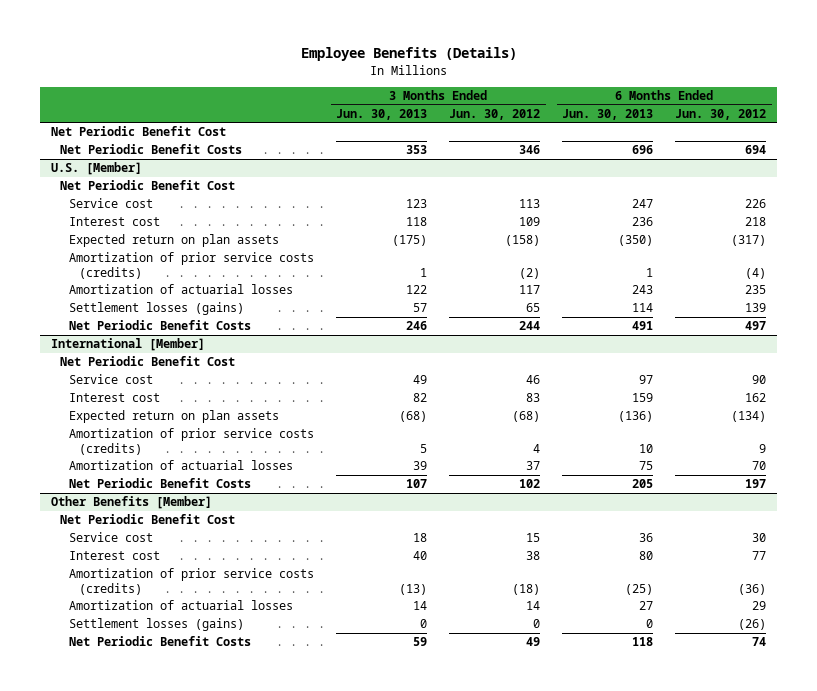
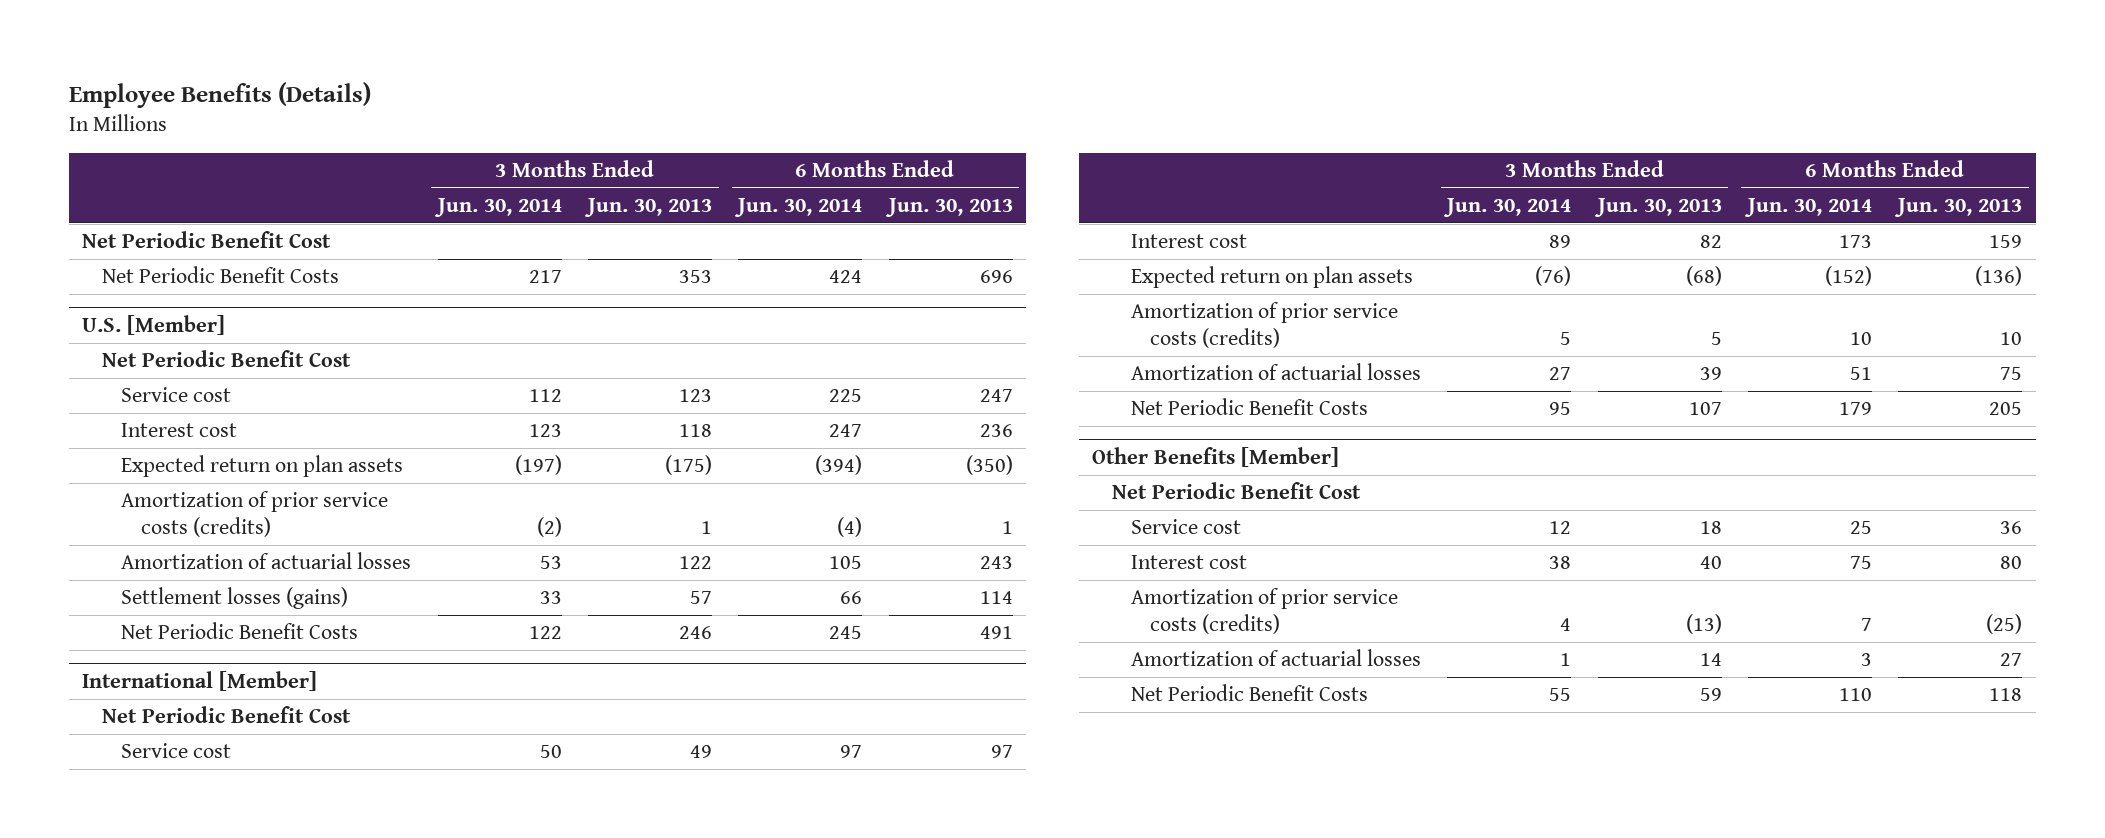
[449,108,541,120] Jun. 30, 2012 -> none
[675,108,767,120] Jun. 30, 2012 -> none
none -> [433,197,562,217] Jun. 30, 2014
none -> [734,197,863,217] Jun. 30, 2014
[69,618,245,632] Settlement losses (gains) -> none

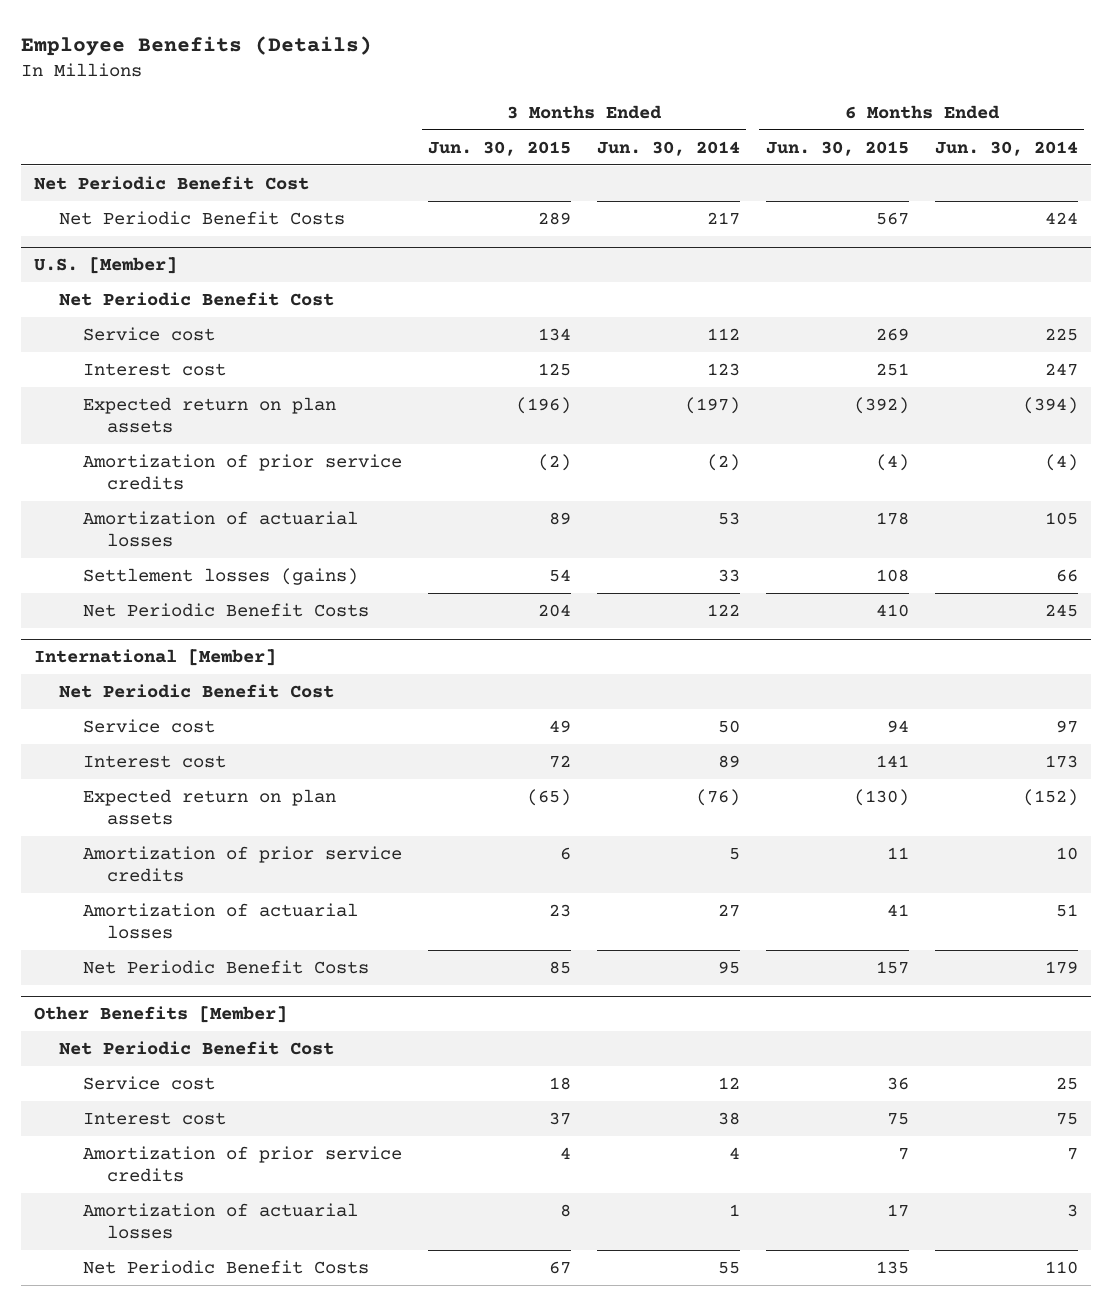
[583,197,712,217] Jun. 30, 2013 -> none
[884,197,1013,217] Jun. 30, 2013 -> none
none -> [428,140,572,156] Jun. 30, 2015
none -> [765,140,909,156] Jun. 30, 2015
[121,491,389,537] Amortization of prior service costs (credits) -> [83,454,403,491] Amortization of prior service credits
[1131,302,1399,348] Amortization of prior service costs (credits) -> [83,846,403,883] Amortization of prior service credits
[1131,588,1399,634] Amortization of prior service costs (credits) -> [83,1146,403,1183] Amortization of prior service credits

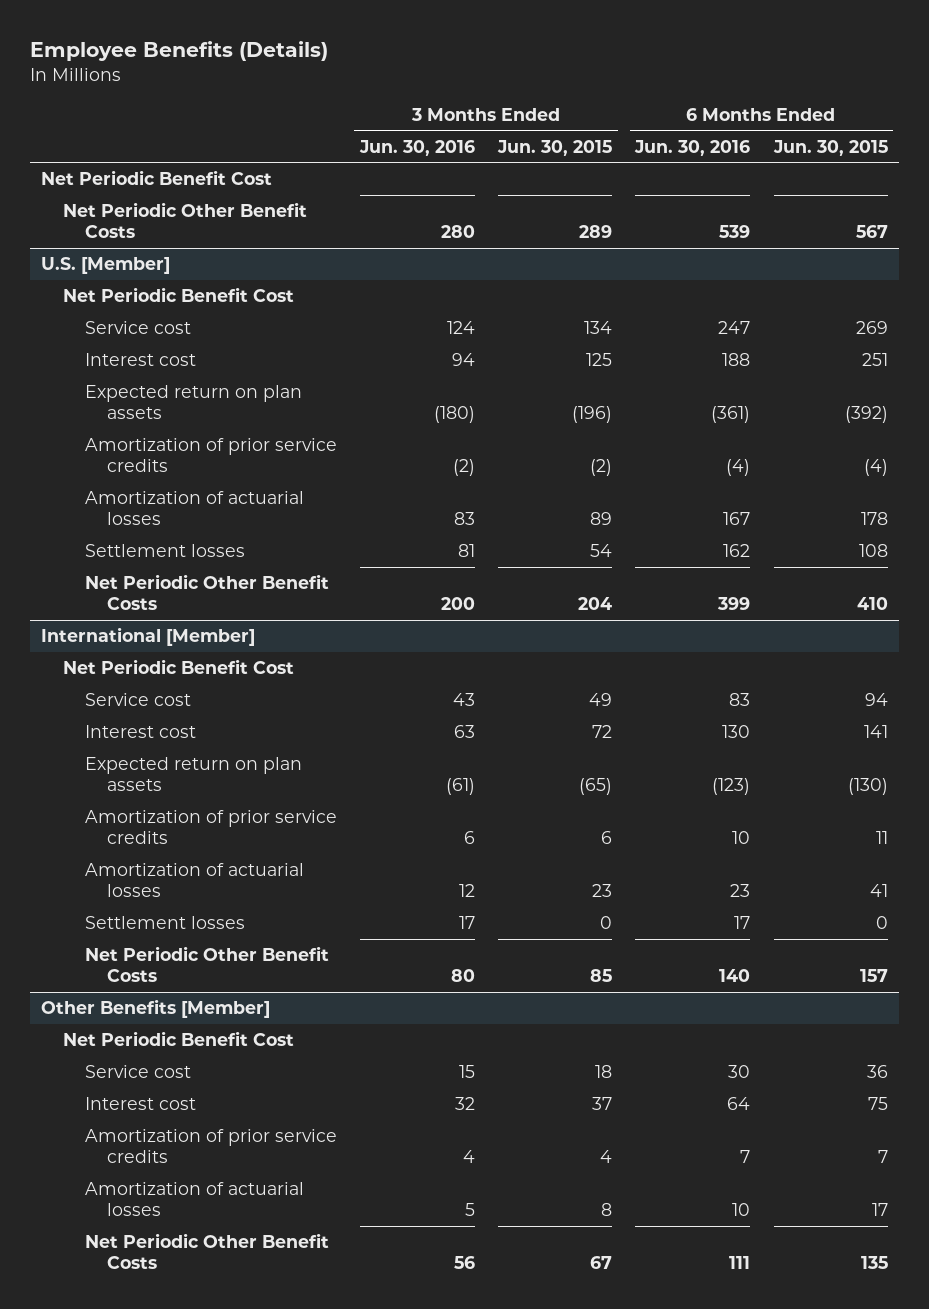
[596,140,740,156] Jun. 30, 2014 -> none
[934,140,1078,156] Jun. 30, 2014 -> none
none -> [359,139,476,156] Jun. 30, 2016
none -> [634,139,751,156] Jun. 30, 2016
[58,211,345,226] Net Periodic Benefit Costs -> [63,202,308,238] Net Periodic Other Benefit Costs
[83,568,359,586] Settlement losses (gains) -> [85,544,246,558] Settlement losses
[83,603,370,618] Net Periodic Benefit Costs -> [85,574,330,610] Net Periodic Other Benefit Costs
none -> [85,916,246,930] Settlement losses
[83,960,370,975] Net Periodic Benefit Costs -> [85,946,330,982] Net Periodic Other Benefit Costs
[83,1260,370,1275] Net Periodic Benefit Costs -> [85,1233,330,1269] Net Periodic Other Benefit Costs

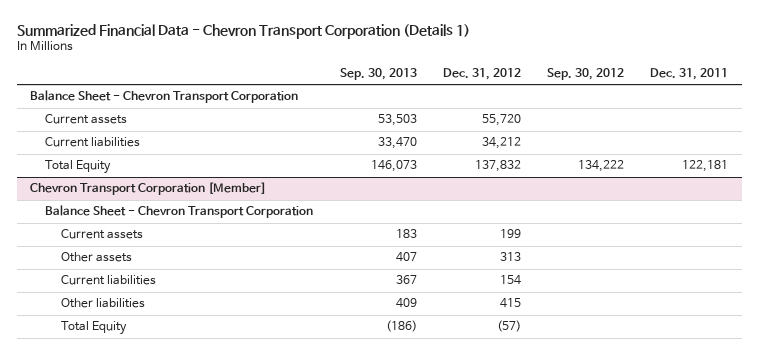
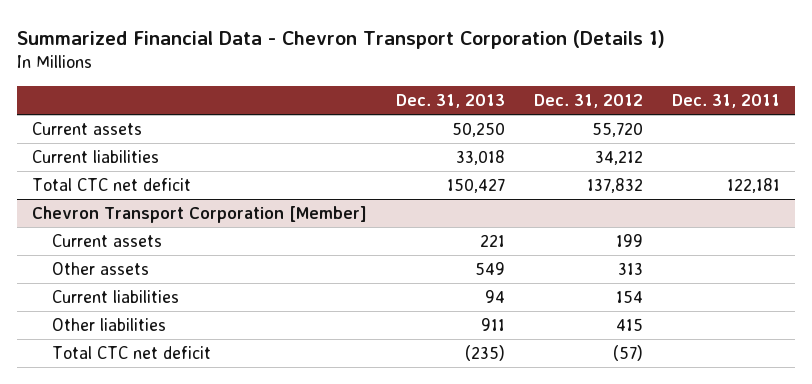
[339,68,417,81] Sep. 30, 2013 -> none
[547,68,625,81] Sep. 30, 2012 -> none
none -> [395,94,505,109] Dec. 31, 2013
[29,90,298,104] Balance Sheet - Chevron Transport Corporation -> none
[45,160,112,175] Total Equity -> [31,177,191,191] Total CTC net deficit
[45,205,314,219] Balance Sheet - Chevron Transport Corporation -> none
[60,321,127,336] Total Equity -> [52,345,212,359] Total CTC net deficit

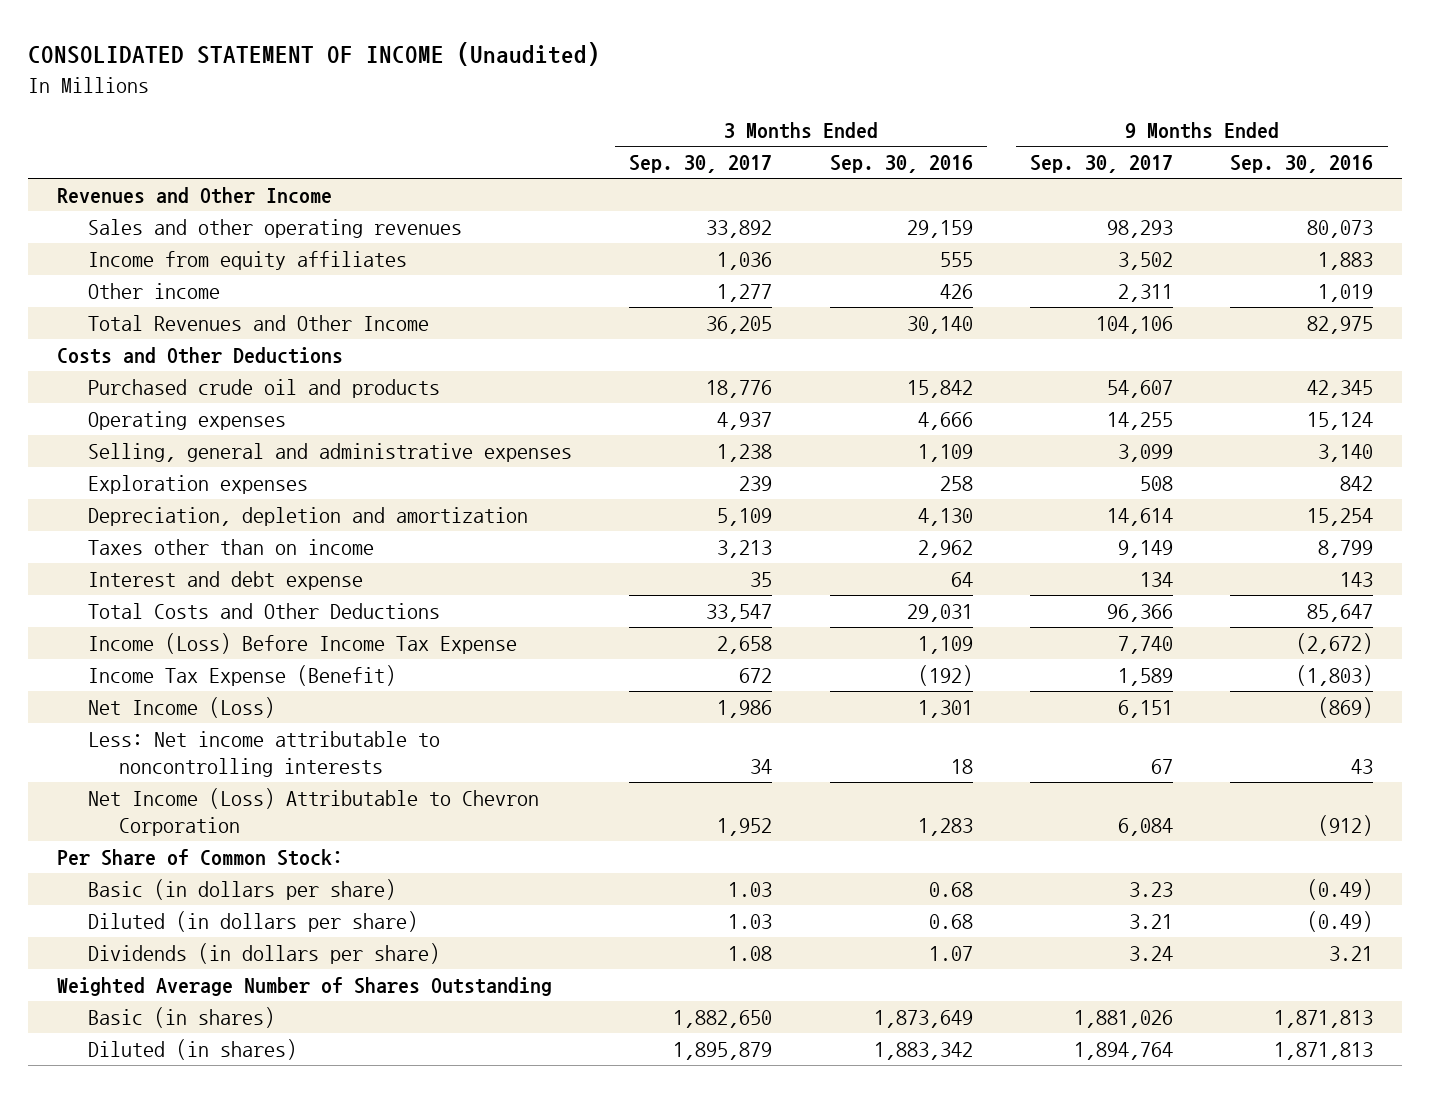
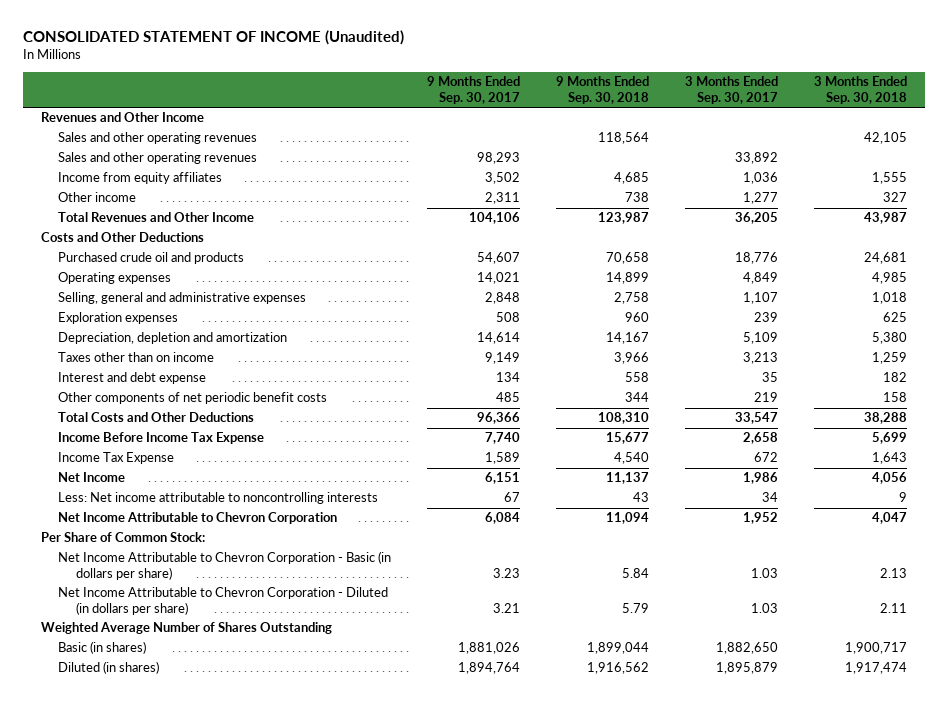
[829,155,973,174] Sep. 30, 2016 -> none
[1230,155,1374,174] Sep. 30, 2016 -> none
none -> [556,76,650,104] 9 Months Ended Sep. 30, 2018
none -> [813,76,907,104] 3 Months Ended Sep. 30, 2018
none -> [58,132,258,145] Sales and other operating revenues
[717,412,773,431] 4,937 -> [742,272,778,285] 4,849
[1107,412,1174,431] 14,255 -> [477,272,521,285] 14,021
[717,444,773,463] 1,238 -> [742,292,778,305] 1,107
[1118,444,1174,463] 3,099 -> [485,292,521,305] 2,848
none -> [58,392,328,405] Other components of net periodic benefit costs
[87,633,517,655] Income (Loss) Before Income Tax Expense -> [58,432,265,445] Income Before Income Tax Expense
[87,665,396,687] Income Tax Expense (Benefit) -> [58,452,175,465] Income Tax Expense
[87,697,275,719] Net Income (Loss) -> [58,472,126,483] Net Income
[87,788,539,837] Net Income (Loss) Attributable to Chevron Corporation -> [58,512,338,525] Net Income Attributable to Chevron Corporation
[87,943,440,965] Dividends (in dollars per share) -> none
[87,879,396,901] Basic (in dollars per share) -> [58,551,392,580] Net Income Attributable to Chevron Corporation - Basic (in dollars per share)
[87,911,418,933] Diluted (in dollars per share) -> [58,587,389,615] Net Income Attributable to Chevron Corporation - Diluted (in dollars per share)

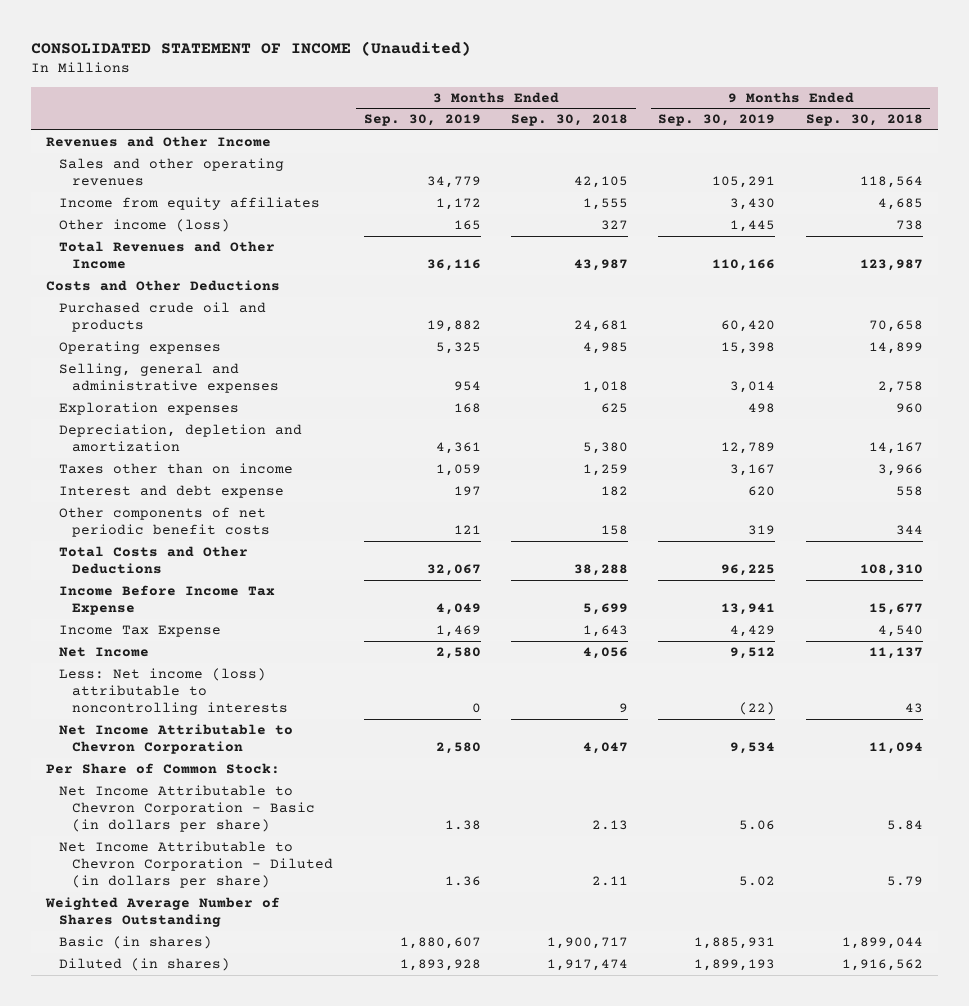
[427,76,521,104] 9 Months Ended Sep. 30, 2017 -> none
[684,76,778,104] 3 Months Ended Sep. 30, 2017 -> none
none -> [363,114,481,127] Sep. 30, 2019
none -> [658,114,776,127] Sep. 30, 2019
[58,152,258,165] Sales and other operating revenues -> none
[58,192,137,203] Other income -> [59,218,231,232] Other income (loss)
[58,492,379,505] Less: Net income attributable to noncontrolling interests -> [59,667,289,716] Less: Net income (loss) attributable to noncontrolling interests

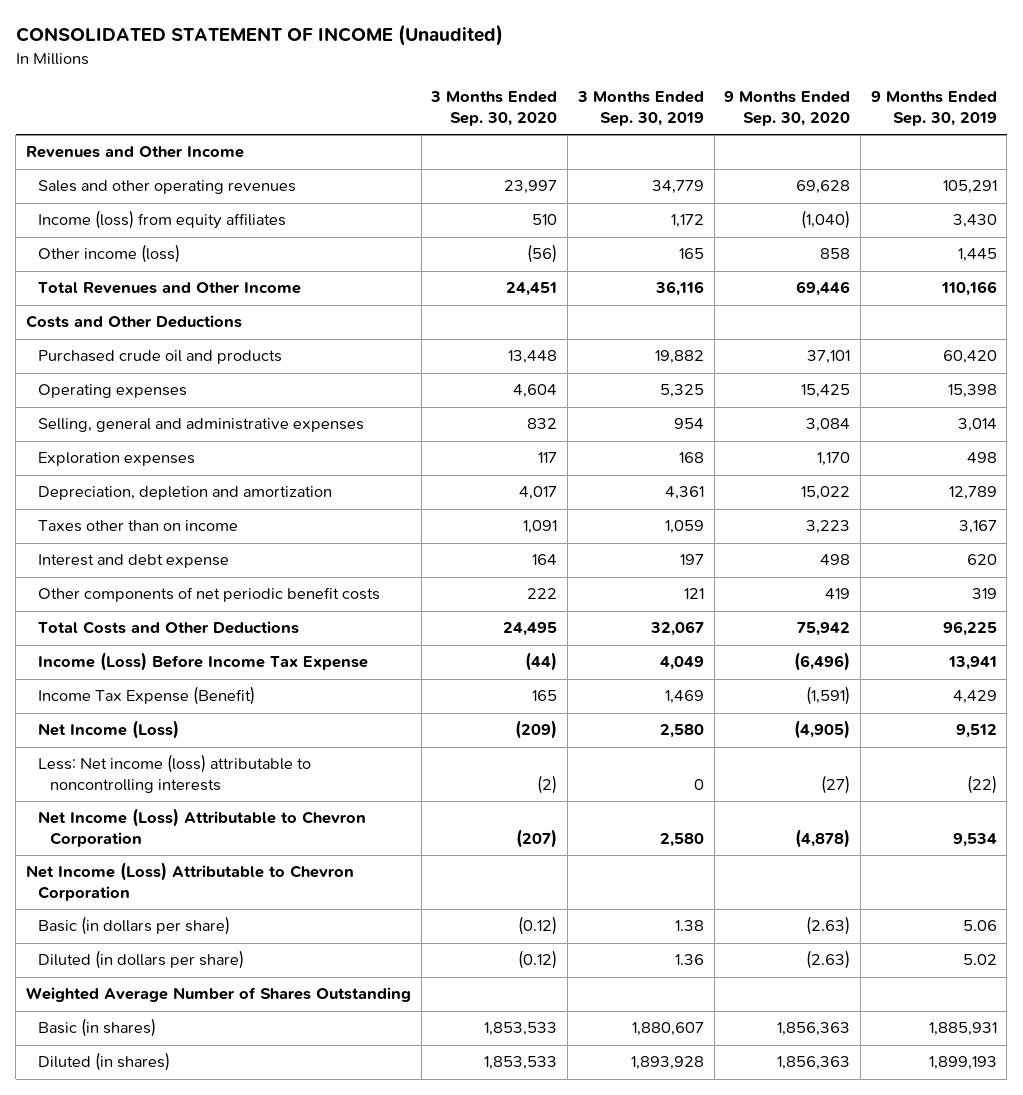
[511,114,629,127] Sep. 30, 2018 -> none
[805,114,923,127] Sep. 30, 2018 -> none
none -> [430,91,558,126] 3 Months Ended Sep. 30, 2020
none -> [724,91,851,126] 9 Months Ended Sep. 30, 2020
[59,196,321,210] Income from equity affiliates -> [37,210,286,230] Income (loss) from equity affiliates
[59,584,276,616] Income Before Income Tax Expense -> [37,652,368,672] Income (Loss) Before Income Tax Expense
[59,624,222,637] Income Tax Expense -> [37,686,255,706] Income Tax Expense (Benefit)
[59,646,150,657] Net Income -> [37,720,179,740] Net Income (Loss)
[45,762,280,774] Per Share of Common Stock: -> none
[59,723,294,755] Net Income Attributable to Chevron Corporation -> [37,808,366,847] Net Income (Loss) Attributable to Chevron Corporation
none -> [25,862,354,901] Net Income (Loss) Attributable to Chevron Corporation
[59,784,316,833] Net Income Attributable to Chevron Corporation - Basic (in dollars per share) -> [37,916,230,936] Basic (in dollars per share)
[59,840,334,889] Net Income Attributable to Chevron Corporation - Diluted (in dollars per share) -> [37,950,244,970] Diluted (in dollars per share)

